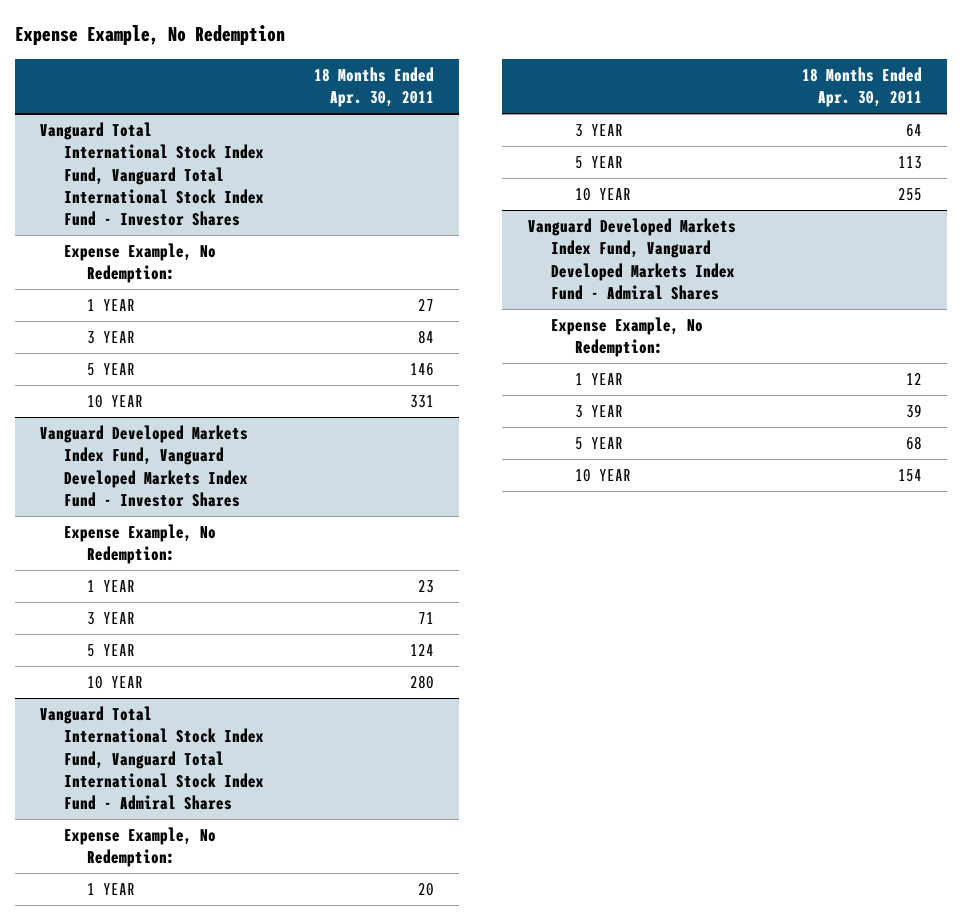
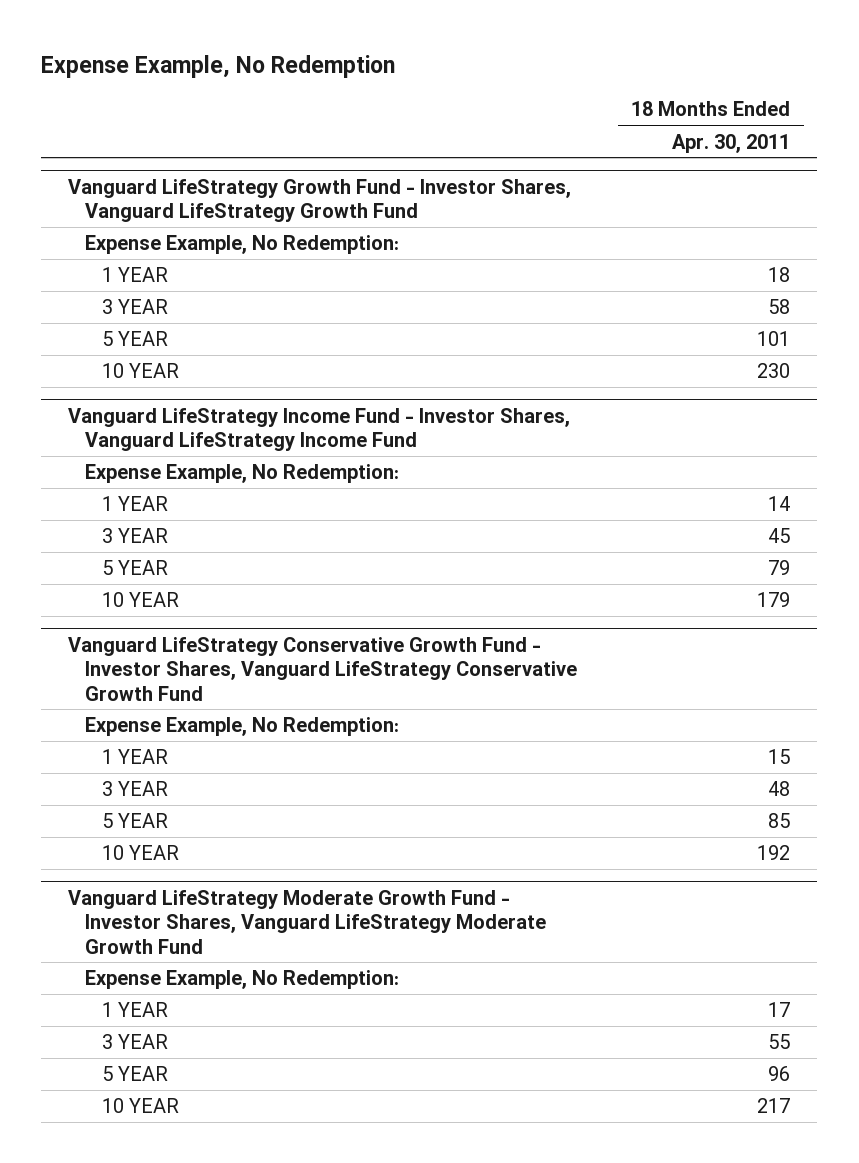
[40,122,264,227] Vanguard Total International Stock Index Fund, Vanguard Total International Stock Index Fund - Investor Shares -> none
none -> [68,178,572,223] Vanguard LifeStrategy Growth Fund - Investor Shares, Vanguard LifeStrategy Growth Fund
[40,425,249,507] Vanguard Developed Markets Index Fund, Vanguard Developed Markets Index Fund - Investor Shares -> none
[418,299,435,312] 27 -> [768,267,791,283] 18
[418,330,435,345] 84 -> [768,299,791,315] 58
[410,363,435,377] 146 -> [757,331,791,347] 101
[410,395,435,409] 331 -> [757,363,791,379] 230
none -> [68,407,571,452] Vanguard LifeStrategy Income Fund - Investor Shares, Vanguard LifeStrategy Income Fund
[40,706,264,811] Vanguard Total International Stock Index Fund, Vanguard Total International Stock Index Fund - Admiral Shares -> none
[418,580,435,594] 23 -> [768,496,791,512] 14
[418,612,435,625] 71 -> [768,528,791,544] 45
[410,644,435,657] 124 -> [768,560,791,576] 79
[410,675,435,690] 280 -> [757,592,791,608] 179
none -> [68,636,578,701] Vanguard LifeStrategy Conservative Growth Fund - Investor Shares, Vanguard LifeStrategy Conservative Growth Fund
[527,218,736,300] Vanguard Developed Markets Index Fund, Vanguard Developed Markets Index Fund - Admiral Shares -> none
[418,883,435,897] 20 -> [768,749,791,765] 15
[905,124,922,138] 64 -> [768,781,791,797] 48
[897,156,922,170] 113 -> [768,813,791,829] 85
[897,188,922,202] 255 -> [757,845,791,861] 192
none -> [68,889,547,954] Vanguard LifeStrategy Moderate Growth Fund - Investor Shares, Vanguard LifeStrategy Moderate Growth Fund
[905,373,922,386] 12 -> [768,1002,791,1018] 17
[905,404,922,419] 39 -> [768,1034,791,1050] 55
[905,436,922,451] 68 -> [768,1066,791,1082] 96
[897,469,922,483] 154 -> [757,1098,791,1114] 217

